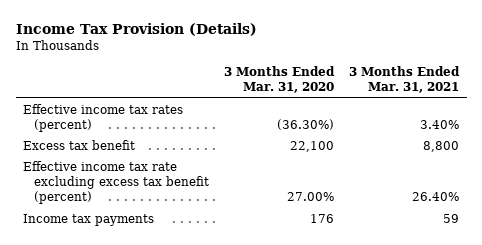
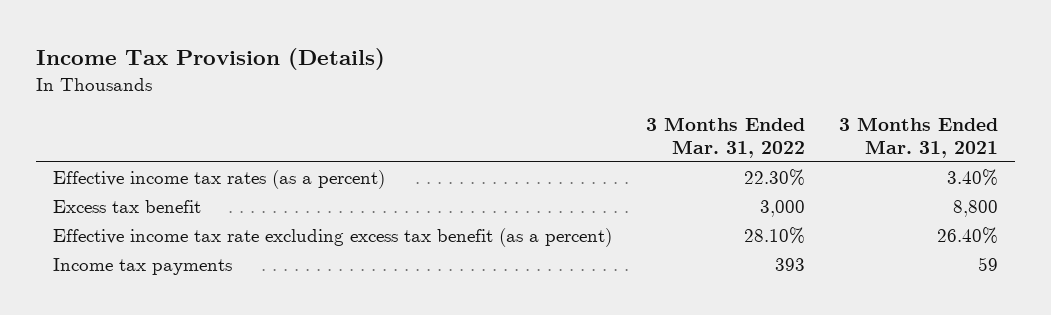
[224,66,336,94] 3 Months Ended Mar. 31, 2020 -> none
none -> [645,116,805,159] 3 Months Ended Mar. 31, 2022
[23,103,184,133] Effective income tax rates (percent) -> [52,169,385,189] Effective income tax rates (as a percent)
[23,160,209,205] Effective income tax rate excluding excess tax benefit (percent) -> [52,227,612,247] Effective income tax rate excluding excess tax benefit (as a percent)

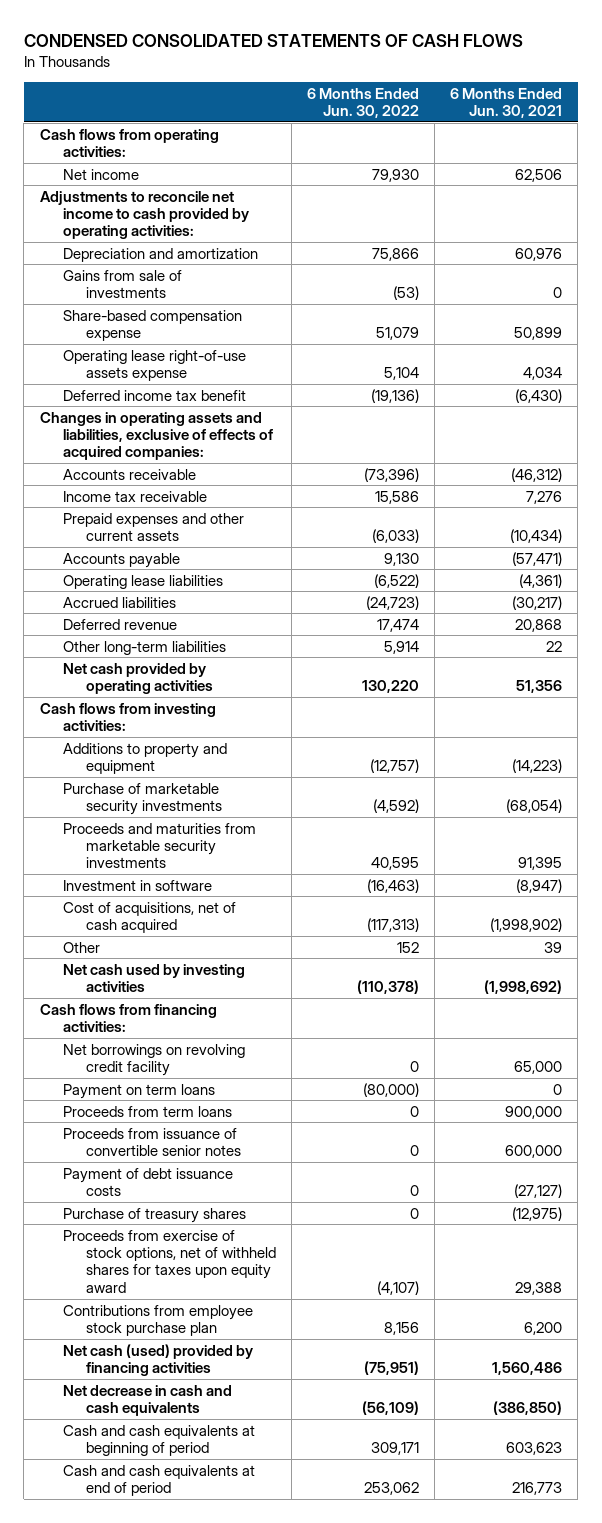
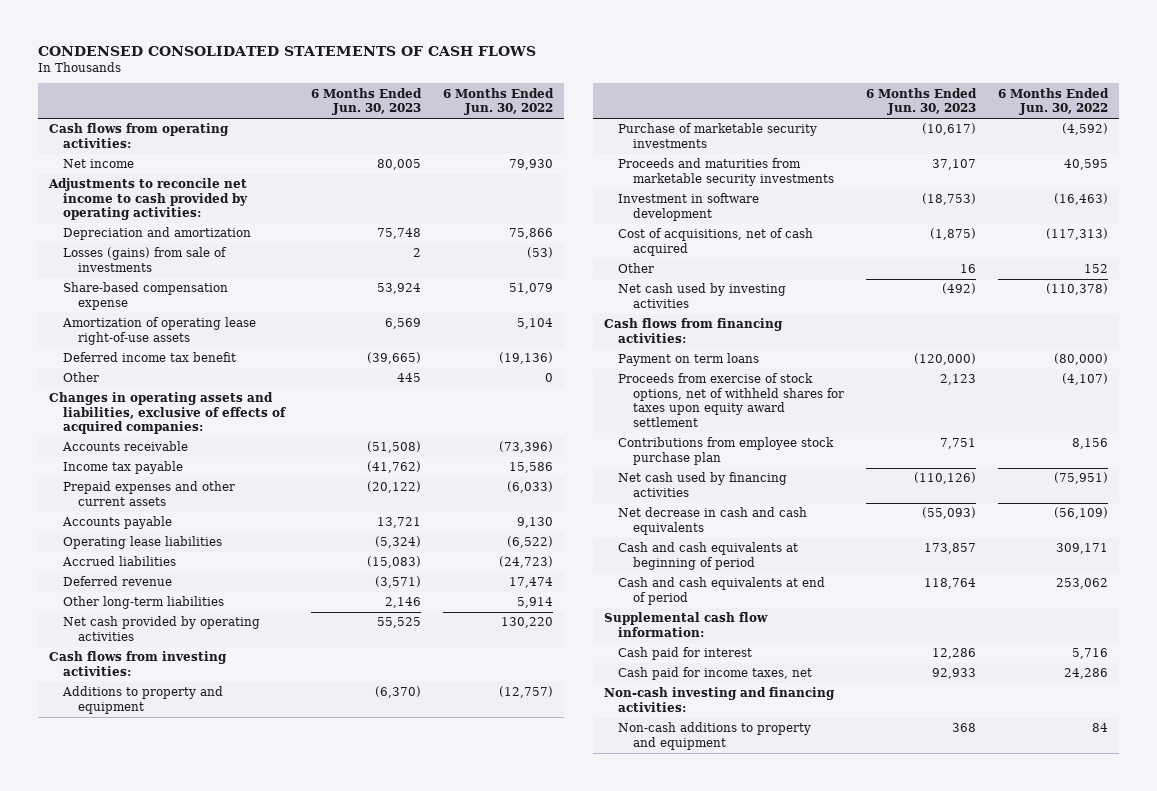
[450,87,563,119] 6 Months Ended Jun. 30, 2021 -> none
none -> [310,87,422,116] 6 Months Ended Jun. 30, 2023
[62,269,182,299] Gains from sale of investments -> [63,247,228,272] Losses (gains) from sale of investments
[62,349,246,382] Operating lease right-of-use assets expense -> [62,317,257,345] Amortization of operating lease right-of-use assets
none -> [63,372,100,383] Other
[62,490,207,502] Income tax receivable -> [63,461,184,475] Income tax payable
[62,879,212,891] Investment in software -> [618,193,760,221] Investment in software development
[62,1043,245,1077] Net borrowings on revolving credit facility -> none
[62,1105,232,1117] Proceeds from term loans -> none
[62,1127,241,1157] Proceeds from issuance of convertible senior notes -> none
[62,1167,233,1197] Payment of debt issuance costs -> none
[62,1207,246,1223] Purchase of treasury shares -> none
[62,1229,276,1293] Proceeds from exercise of stock options, net of withheld shares for taxes upon equity award -> [618,373,844,427] Proceeds from exercise of stock options, net of withheld shares for taxes upon equity award settlement
[62,1343,253,1377] Net cash (used) provided by financing activities -> [618,472,788,497] Net cash used by financing activities
none -> [603,612,768,637] Supplemental cash flow information:
none -> [618,647,753,661] Cash paid for interest
none -> [618,667,813,681] Cash paid for income taxes, net
none -> [603,687,835,712] Non-cash investing and financing activities:
none -> [618,722,812,750] Non-cash additions to property and equipment

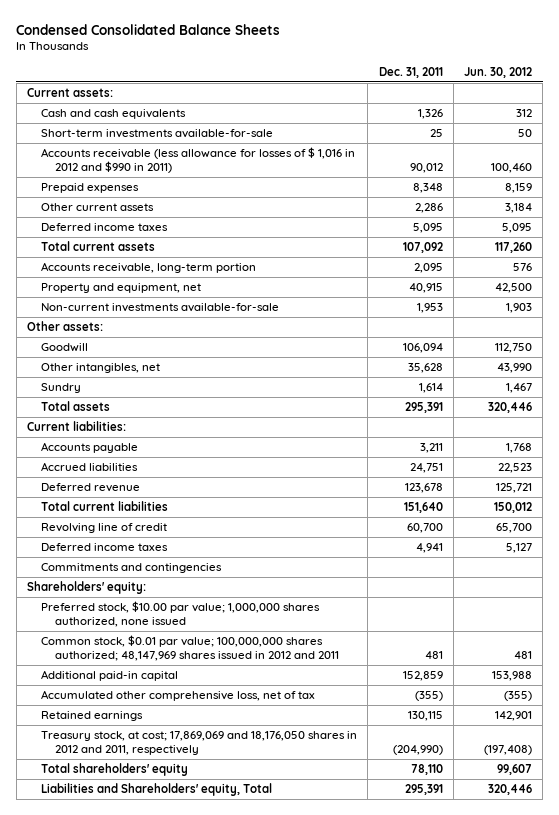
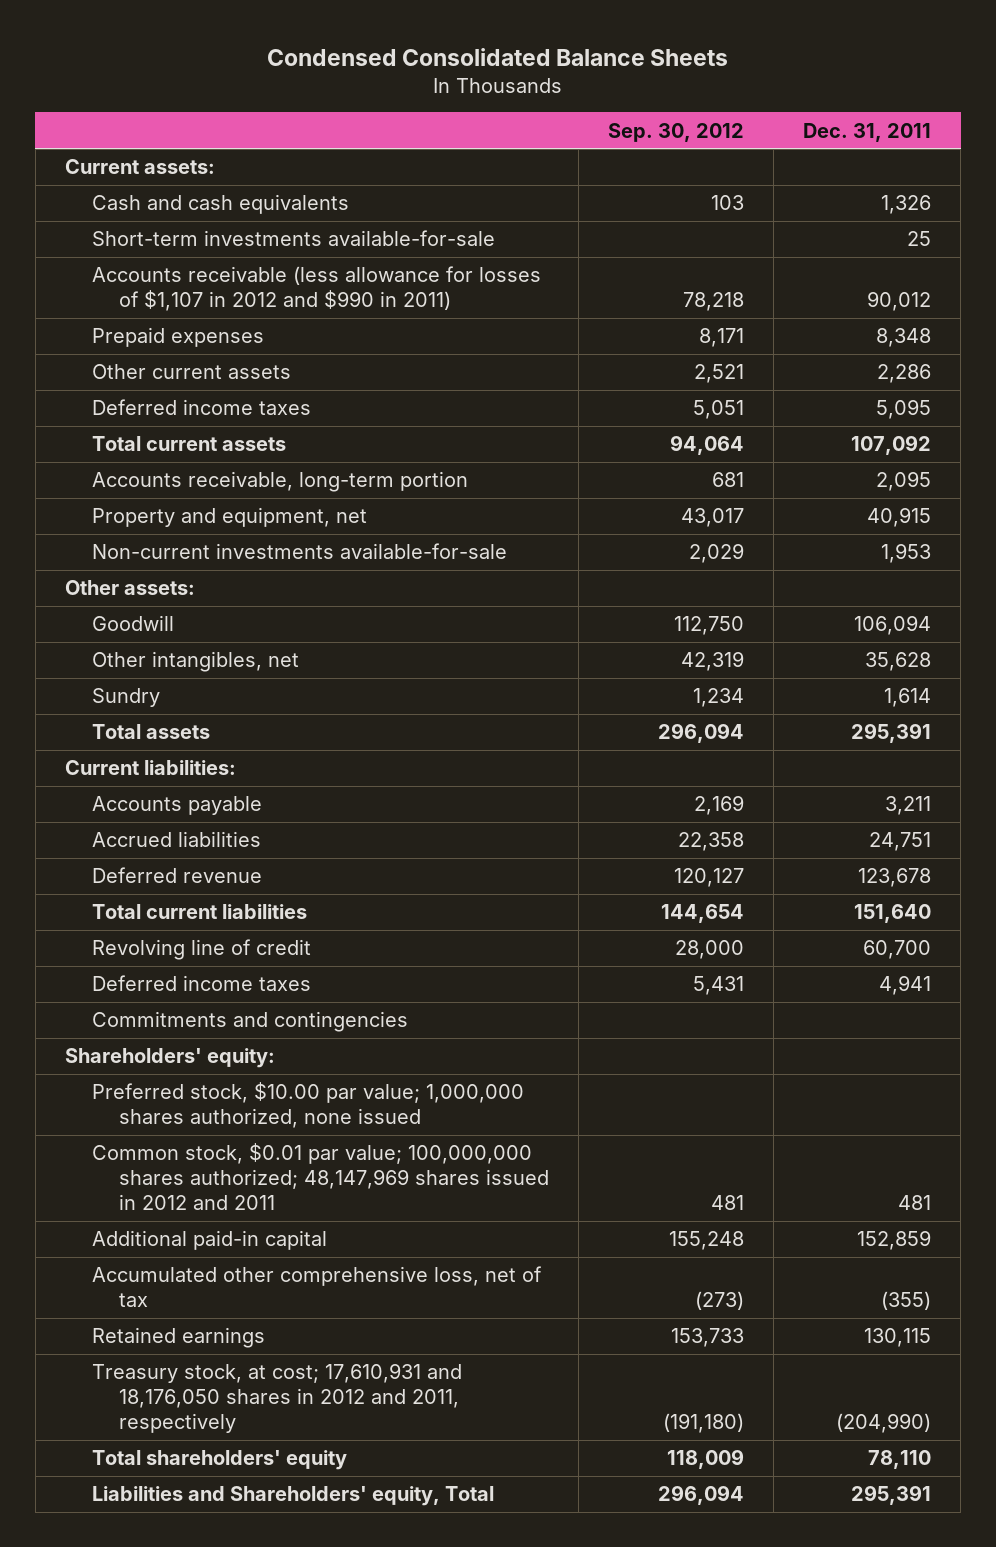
[463,67,532,79] Jun. 30, 2012 -> none
none -> [608,122,745,142] Sep. 30, 2012
[41,147,356,174] Accounts receivable (less allowance for losses of $ 1,016 in 2012 and $990 in 2011) -> [92,266,542,312] Accounts receivable (less allowance for losses of $1,107 in 2012 and $990 in 2011)
[41,731,358,756] Treasury stock, at cost; 17,869,069 and 18,176,050 shares in 2012 and 2011, respectively -> [92,1363,463,1434] Treasury stock, at cost; 17,610,931 and 18,176,050 shares in 2012 and 2011, respectively

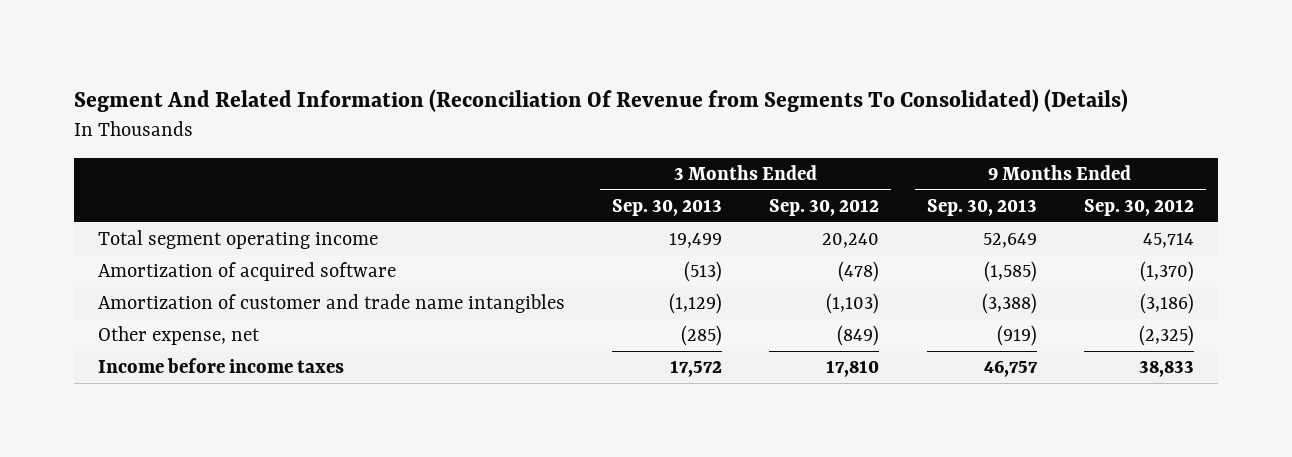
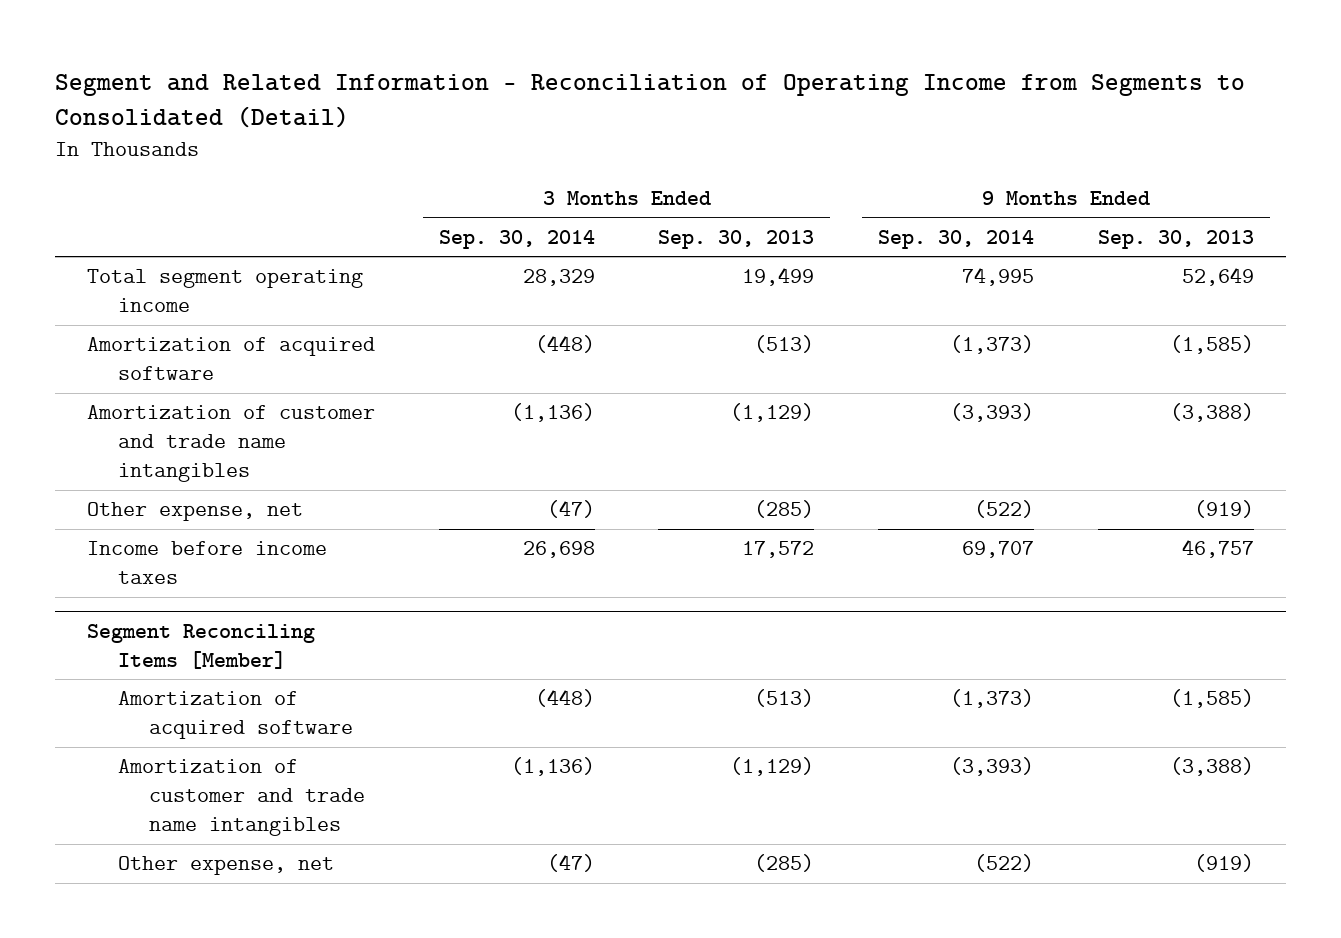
[73,89,1128,113] Segment And Related Information (Reconciliation Of Revenue from Segments To Consolidated) (Details) -> [55,74,1246,129] Segment and Related Information - Reconciliation of Operating Income from Segments to Consolidated (Detail)
[769,198,880,216] Sep. 30, 2012 -> none
[1084,198,1195,216] Sep. 30, 2012 -> none
none -> [438,229,595,249] Sep. 30, 2014
none -> [878,229,1035,249] Sep. 30, 2014
none -> [87,623,316,669] Segment Reconciling Items [Member]
none -> [117,691,353,740] Amortization of acquired software
none -> [117,759,365,837] Amortization of customer and trade name intangibles
none -> [117,856,334,876] Other expense, net

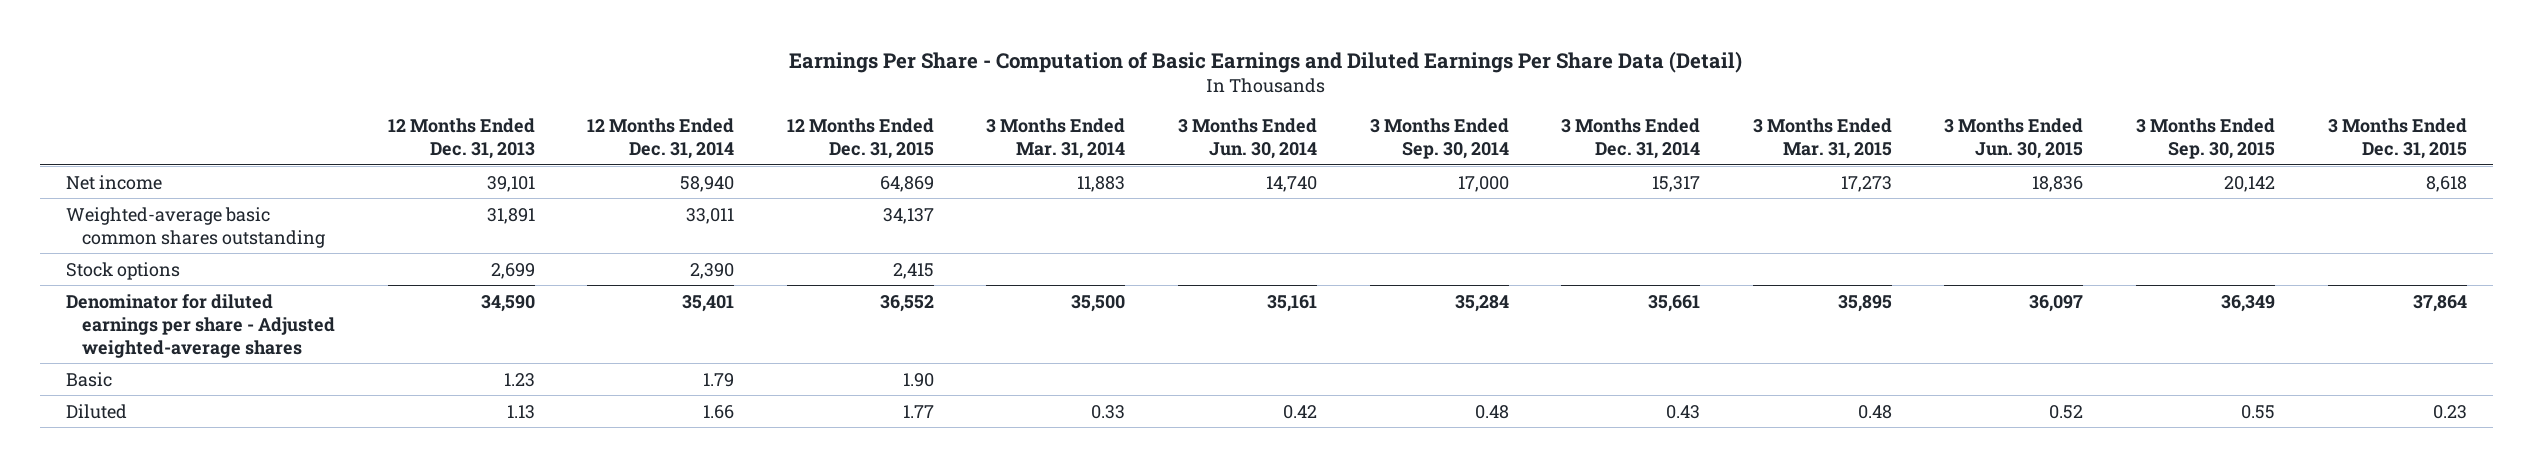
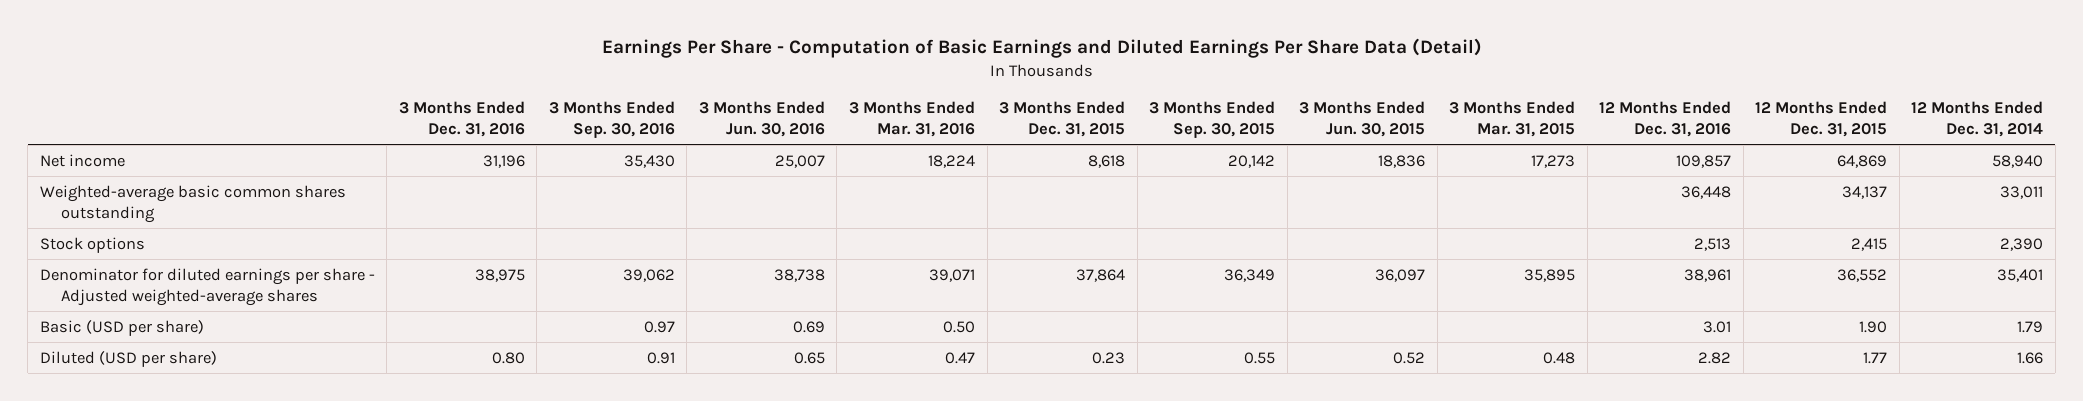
[387,118,535,160] 12 Months Ended Dec. 31, 2013 -> none
[986,118,1126,160] 3 Months Ended Mar. 31, 2014 -> none
[1177,118,1317,160] 3 Months Ended Jun. 30, 2014 -> none
[1369,118,1509,160] 3 Months Ended Sep. 30, 2014 -> none
[1561,118,1701,160] 3 Months Ended Dec. 31, 2014 -> none
none -> [398,100,525,137] 3 Months Ended Dec. 31, 2016
none -> [548,100,675,138] 3 Months Ended Sep. 30, 2016
none -> [698,100,825,137] 3 Months Ended Jun. 30, 2016
none -> [848,100,975,137] 3 Months Ended Mar. 31, 2016
none -> [1599,100,1732,137] 12 Months Ended Dec. 31, 2016
[66,371,113,387] Basic -> [39,319,204,336] Basic (USD per share)
[66,403,128,419] Diluted -> [39,350,217,367] Diluted (USD per share)

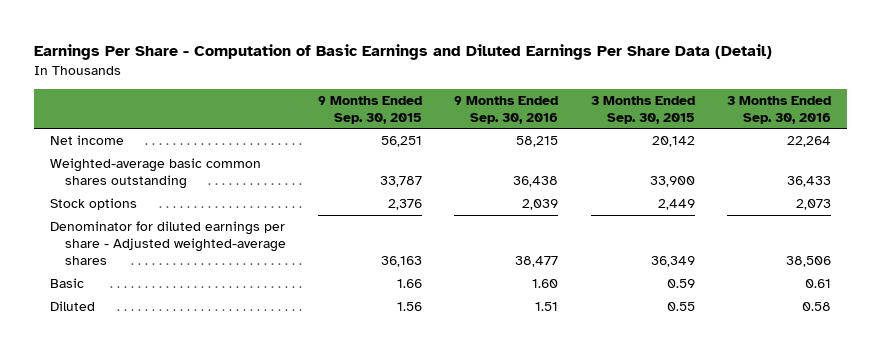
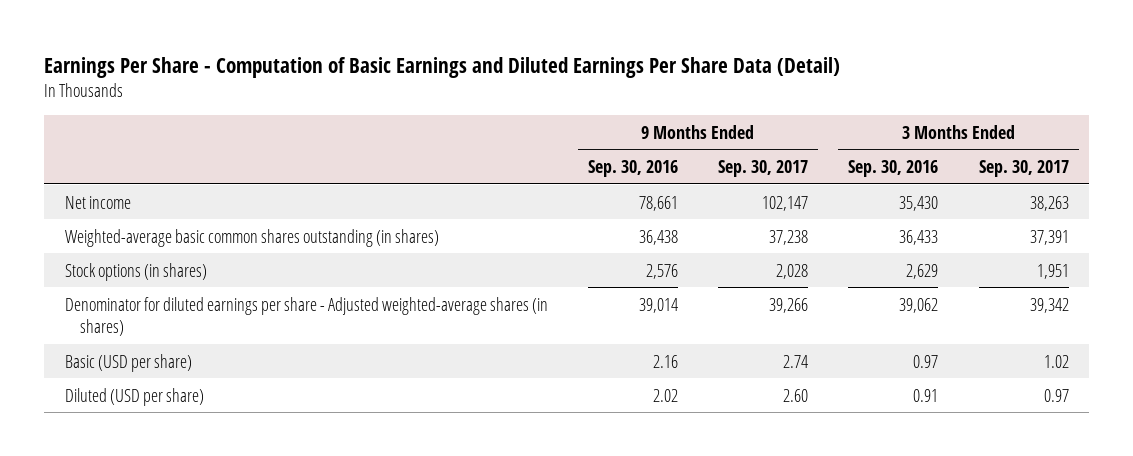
[318,95,423,124] 9 Months Ended Sep. 30, 2015 -> none
[590,95,695,124] 3 Months Ended Sep. 30, 2015 -> none
none -> [718,160,809,178] Sep. 30, 2017
none -> [978,160,1069,178] Sep. 30, 2017
[516,136,559,148] 58,215 -> [638,195,678,211] 78,661
[787,136,832,148] 22,264 -> [899,195,939,211] 35,430
[50,158,262,190] Weighted-average basic common shares outstanding -> [64,228,439,247] Weighted-average basic common shares outstanding (in shares)
[50,198,138,211] Stock options -> [64,262,207,281] Stock options (in shares)
[522,199,559,211] 2,039 -> [645,263,678,279] 2,576
[796,199,832,211] 2,073 -> [906,263,939,279] 2,629
[50,221,286,265] Denominator for diluted earnings per share - Adjusted weighted-average shares -> [64,296,548,337] Denominator for diluted earnings per share - Adjusted weighted-average shares (in shares)
[515,255,559,267] 38,477 -> [638,297,678,313] 39,014
[786,255,832,267] 38,506 -> [899,297,939,313] 39,062
[50,278,85,289] Basic -> [64,353,192,372] Basic (USD per share)
[532,279,559,289] 1.60 -> [652,354,678,368] 2.16
[805,279,832,289] 0.61 -> [913,354,939,368] 0.97
[50,301,96,312] Diluted -> [64,387,204,406] Diluted (USD per share)
[535,302,559,312] 1.51 -> [652,388,678,402] 2.02
[802,302,832,312] 0.58 -> [913,388,939,402] 0.91

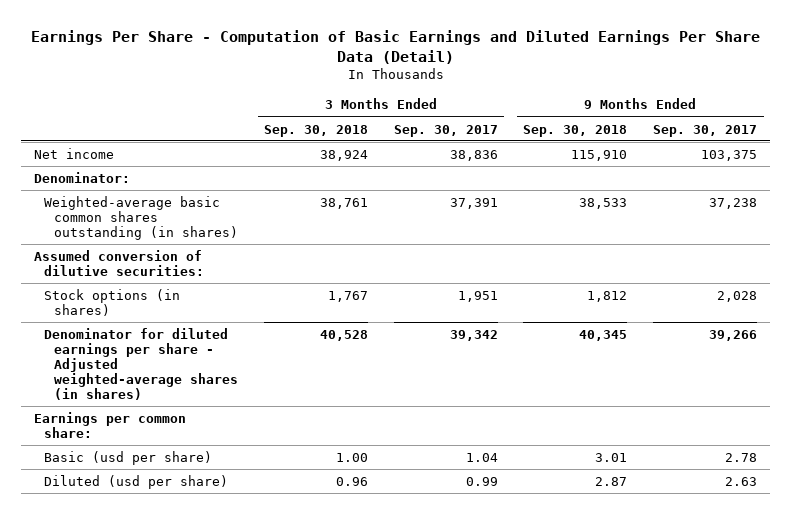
[587,160,678,178] Sep. 30, 2016 -> none
[848,160,939,178] Sep. 30, 2016 -> none
none -> [264,124,369,137] Sep. 30, 2018
none -> [523,124,628,137] Sep. 30, 2018
[762,195,809,211] 102,147 -> [701,149,758,161] 103,375
[1029,195,1069,211] 38,263 -> [449,149,498,161] 38,836
none -> [34,171,131,183] Denominator:
none -> [34,249,205,276] Assumed conversion of dilutive securities:
none -> [34,411,187,438] Earnings per common share:
[64,353,192,372] Basic (USD per share) -> [44,450,213,465] Basic (usd per share)
[783,354,809,368] 2.74 -> [725,452,758,462] 2.78
[1043,354,1069,368] 1.02 -> [465,452,498,462] 1.04
[64,387,204,406] Diluted (USD per share) -> [44,474,229,489] Diluted (usd per share)
[783,388,809,402] 2.60 -> [725,476,758,486] 2.63
[1043,388,1069,402] 0.97 -> [465,476,498,486] 0.99

